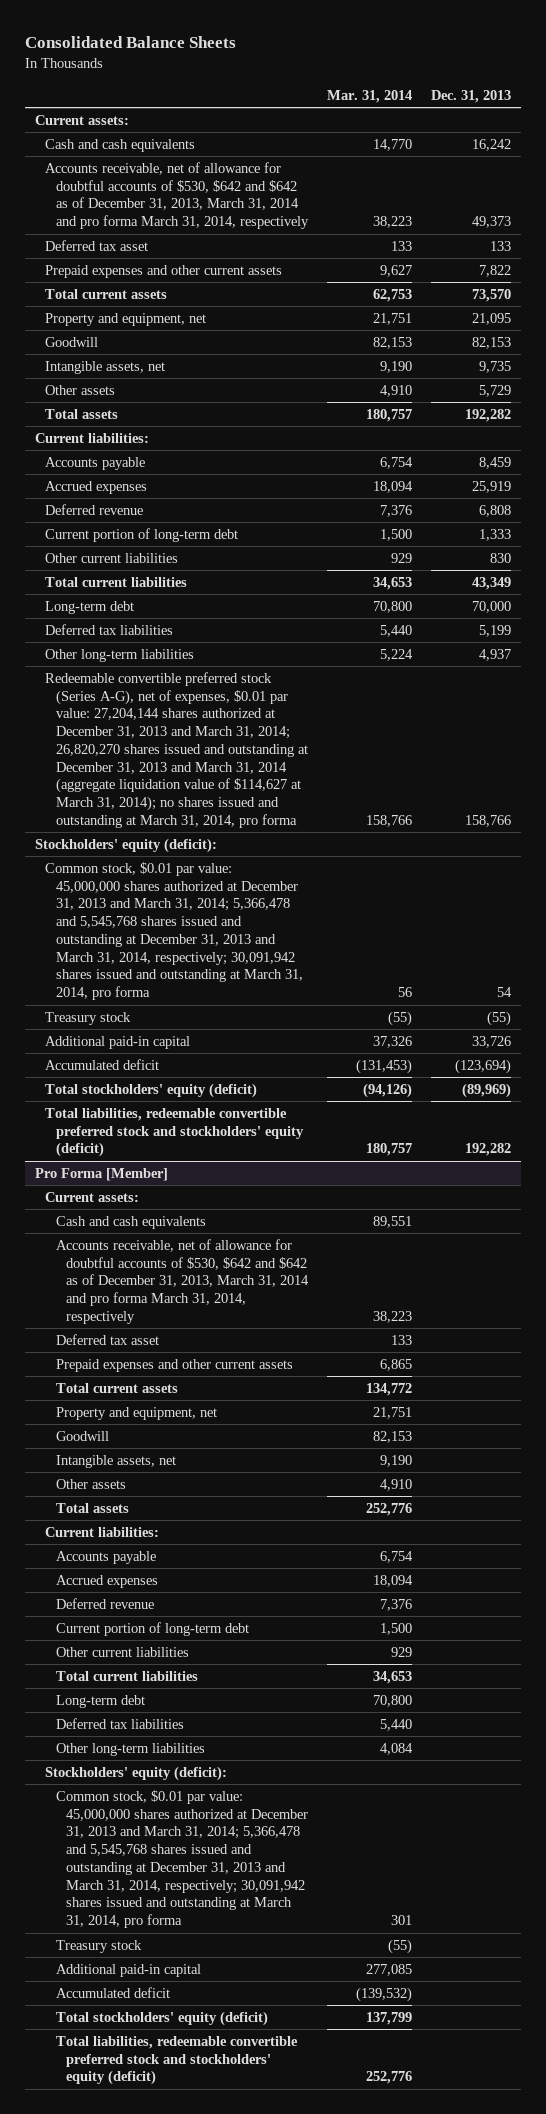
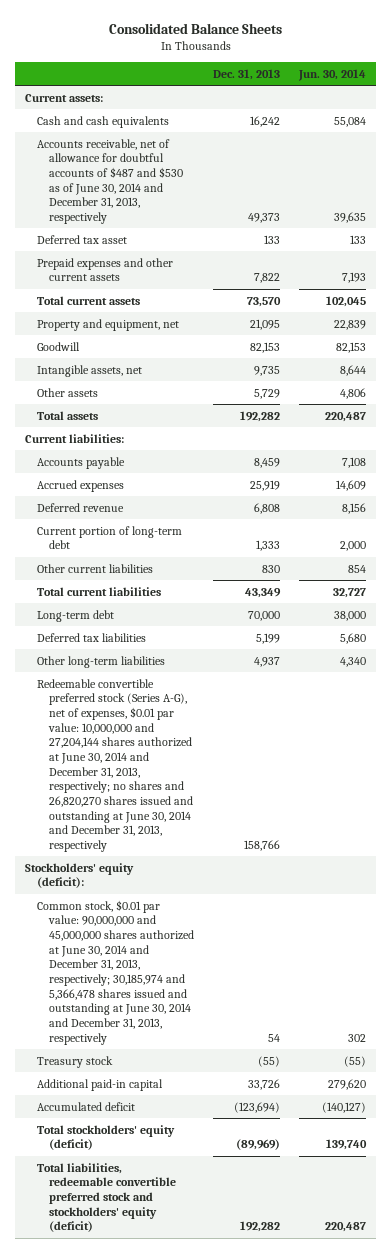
[327,89,413,103] Mar. 31, 2014 -> none
none -> [298,69,367,82] Jun. 30, 2014
[45,162,309,230] Accounts receivable, net of allowance for doubtful accounts of $530, $642 and $642 as of December 31, 2013, March 31, 2014 and pro forma March 31, 2014, respectively -> [36,138,184,224] Accounts receivable, net of allowance for doubtful accounts of $487 and $530 as of June 30, 2014 and December 31, 2013, respectively
[45,672,308,828] Redeemable convertible preferred stock (Series A-G), net of expenses, $0.01 par value: 27,204,144 shares authorized at December 31, 2013 and March 31, 2014; 26,820,270 shares issued and outstanding at December 31, 2013 and March 31, 2014 (aggregate liquidation value of $114,627 at March 31, 2014); no shares issued and outstanding at March 31, 2014, pro forma -> [36,678,194,852] Redeemable convertible preferred stock (Series A-G), net of expenses, $0.01 par value: 10,000,000 and 27,204,144 shares authorized at June 30, 2014 and December 31, 2013, respectively; no shares and 26,820,270 shares issued and outstanding at June 30, 2014 and December 31, 2013, respectively
[45,862,303,1001] Common stock, $0.01 par value: 45,000,000 shares authorized at December 31, 2013 and March 31, 2014; 5,366,478 and 5,545,768 shares issued and outstanding at December 31, 2013 and March 31, 2014, respectively; 30,091,942 shares issued and outstanding at March 31, 2014, pro forma -> [36,899,195,1045] Common stock, $0.01 par value: 90,000,000 and 45,000,000 shares authorized at June 30, 2014 and December 31, 2013, respectively; 30,185,974 and 5,366,478 shares issued and outstanding at June 30, 2014 and December 31, 2013, respectively
[34,1168,168,1182] Pro Forma [Member] -> none
[45,1192,140,1203] Current assets: -> none
[55,1216,206,1230] Cash and cash equivalents -> none
[55,1239,309,1324] Accounts receivable, net of allowance for doubtful accounts of $530, $642 and $642 as of December 31, 2013, March 31, 2014 and pro forma March 31, 2014, respectively -> none
[55,1334,159,1346] Deferred tax asset -> none
[55,1359,293,1373] Prepaid expenses and other current assets -> none
[55,1383,178,1394] Total current assets -> none
[55,1407,217,1421] Property and equipment, net -> none
[55,1431,109,1442] Goodwill -> none
[55,1455,176,1469] Intangible assets, net -> none
[55,1479,126,1490] Other assets -> none
[55,1503,129,1514] Total assets -> none
[45,1527,160,1538] Current liabilities: -> none
[55,1551,156,1565] Accounts payable -> none
[55,1575,158,1589] Accrued expenses -> none
[55,1598,154,1610] Deferred revenue -> none
[55,1622,249,1637] Current portion of long-term debt -> none
[55,1647,189,1658] Other current liabilities -> none
[55,1671,198,1682] Total current liabilities -> none
[55,1695,145,1709] Long-term debt -> none
[55,1718,184,1730] Deferred tax liabilities -> none
[55,1743,205,1757] Other long-term liabilities -> none
[45,1766,228,1782] Stockholders' equity (deficit): -> none
[55,1790,308,1929] Common stock, $0.01 par value: 45,000,000 shares authorized at December 31, 2013 and March 31, 2014; 5,366,478 and 5,545,768 shares issued and outstanding at December 31, 2013 and March 31, 2014, respectively; 30,091,942 shares issued and outstanding at March 31, 2014, pro forma -> none
[55,1940,142,1954] Treasury stock -> none
[55,1964,201,1978] Additional paid-in capital -> none
[55,1987,170,1999] Accumulated deficit -> none
[55,2011,268,2027] Total stockholders' equity (deficit) -> none
[55,2036,298,2086] Total liabilities, redeemable convertible preferred stock and stockholders' equity (deficit) -> none

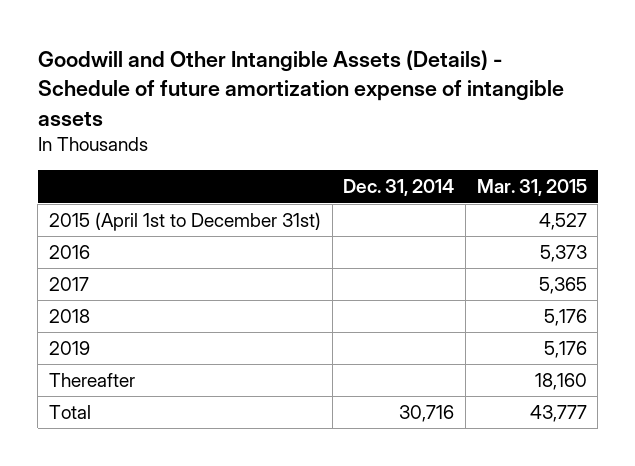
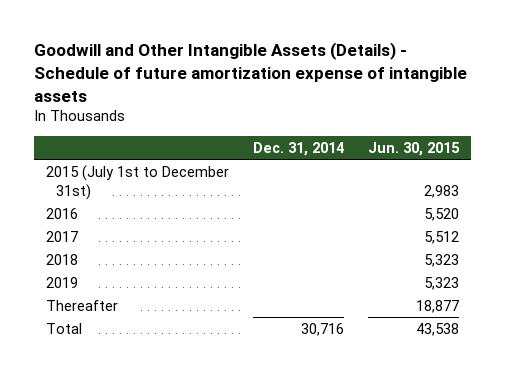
[476,179,587,197] Mar. 31, 2015 -> none
none -> [368,141,461,156] Jun. 30, 2015
[48,212,321,232] 2015 (April 1st to December 31st) -> [45,164,229,200] 2015 (July 1st to December 31st)

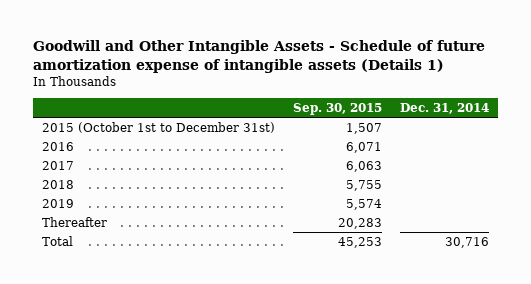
[33,42,467,102] Goodwill and Other Intangible Assets (Details) - Schedule of future amortization expense of intangible assets -> [32,40,485,73] Goodwill and Other Intangible Assets - Schedule of future amortization expense of intangible assets (Details 1)
[368,141,461,156] Jun. 30, 2015 -> none
none -> [292,103,382,116] Sep. 30, 2015
[45,164,229,200] 2015 (July 1st to December 31st) -> [41,122,275,134] 2015 (October 1st to December 31st)

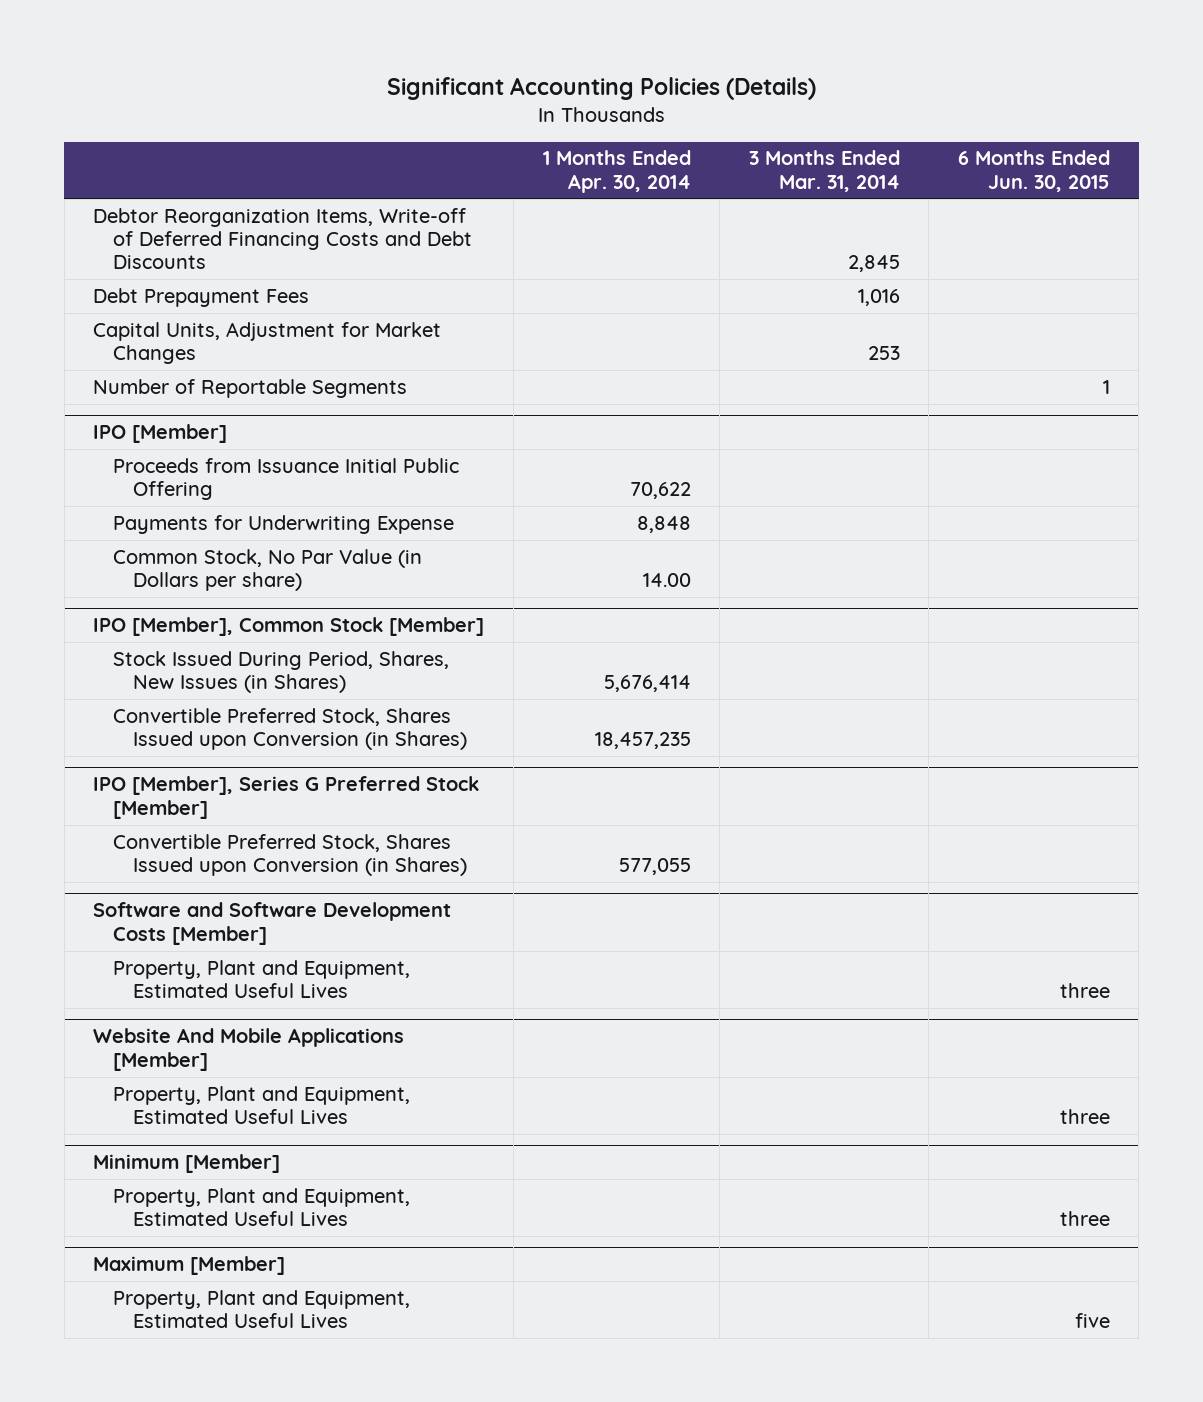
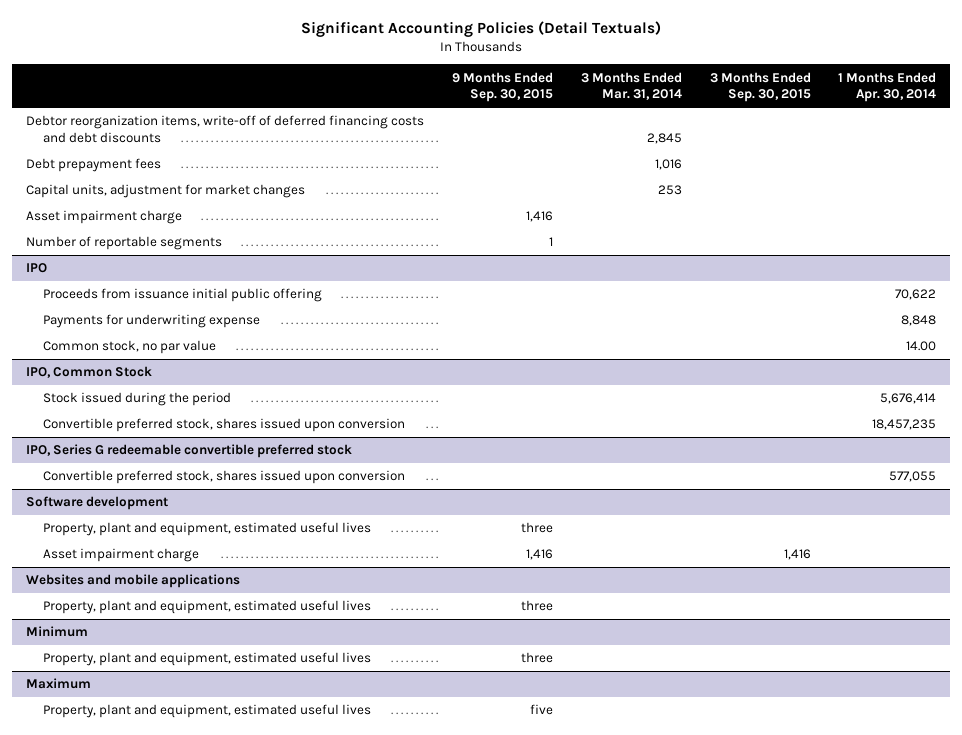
[386,77,816,101] Significant Accounting Policies (Details) -> [301,20,662,37] Significant Accounting Policies (Detail Textuals)
[957,150,1110,192] 6 Months Ended Jun. 30, 2015 -> none
none -> [451,71,553,103] 9 Months Ended Sep. 30, 2015
none -> [709,71,811,103] 3 Months Ended Sep. 30, 2015
[93,207,473,270] Debtor Reorganization Items, Write-off of Deferred Financing Costs and Debt Discounts -> [25,115,424,144] Debtor reorganization items, write-off of deferred financing costs and debt discounts
[93,287,310,307] Debt Prepayment Fees -> [25,158,161,173] Debt prepayment fees
[93,321,442,365] Capital Units, Adjustment for Market Changes -> [25,184,305,199] Capital units, adjustment for market changes
none -> [25,210,182,225] Asset impairment charge
[93,378,408,398] Number of Reportable Segments -> [25,236,222,251] Number of reportable segments
[93,424,228,444] IPO [Member] -> [25,263,47,274] IPO
[113,457,460,501] Proceeds from Issuance Initial Public Offering -> [42,288,322,303] Proceeds from issuance initial public offering
[113,514,455,534] Payments for Underwriting Expense -> [42,314,260,329] Payments for underwriting expense
[113,548,423,592] Common Stock, No Par Value (in Dollars per share) -> [42,340,216,355] Common stock, no par value
[93,617,485,637] IPO [Member], Common Stock [Member] -> [25,366,152,379] IPO, Common Stock
[113,650,450,694] Stock Issued During Period, Shares, New Issues (in Shares) -> [42,392,231,407] Stock issued during the period
[113,707,467,751] Convertible Preferred Stock, Shares Issued upon Conversion (in Shares) -> [42,418,405,433] Convertible preferred stock, shares issued upon conversion
[93,776,480,819] IPO [Member], Series G Preferred Stock [Member] -> [25,444,352,459] IPO, Series G redeemable convertible preferred stock
[113,833,467,877] Convertible Preferred Stock, Shares Issued upon Conversion (in Shares) -> [42,470,405,485] Convertible preferred stock, shares issued upon conversion
[93,902,452,945] Software and Software Development Costs [Member] -> [25,496,168,511] Software development
[113,959,411,999] Property, Plant and Equipment, Estimated Useful Lives -> [42,522,371,537] Property, plant and equipment, estimated useful lives
none -> [42,548,199,563] Asset impairment charge
[93,1028,405,1071] Website And Mobile Applications [Member] -> [25,574,240,589] Websites and mobile applications
[113,1085,411,1125] Property, Plant and Equipment, Estimated Useful Lives -> [42,600,371,615] Property, plant and equipment, estimated useful lives
[93,1154,281,1174] Minimum [Member] -> [25,626,88,638] Minimum
[113,1187,411,1227] Property, Plant and Equipment, Estimated Useful Lives -> [42,652,371,667] Property, plant and equipment, estimated useful lives
[93,1256,286,1276] Maximum [Member] -> [25,678,91,690] Maximum
[113,1289,411,1329] Property, Plant and Equipment, Estimated Useful Lives -> [42,704,371,719] Property, plant and equipment, estimated useful lives

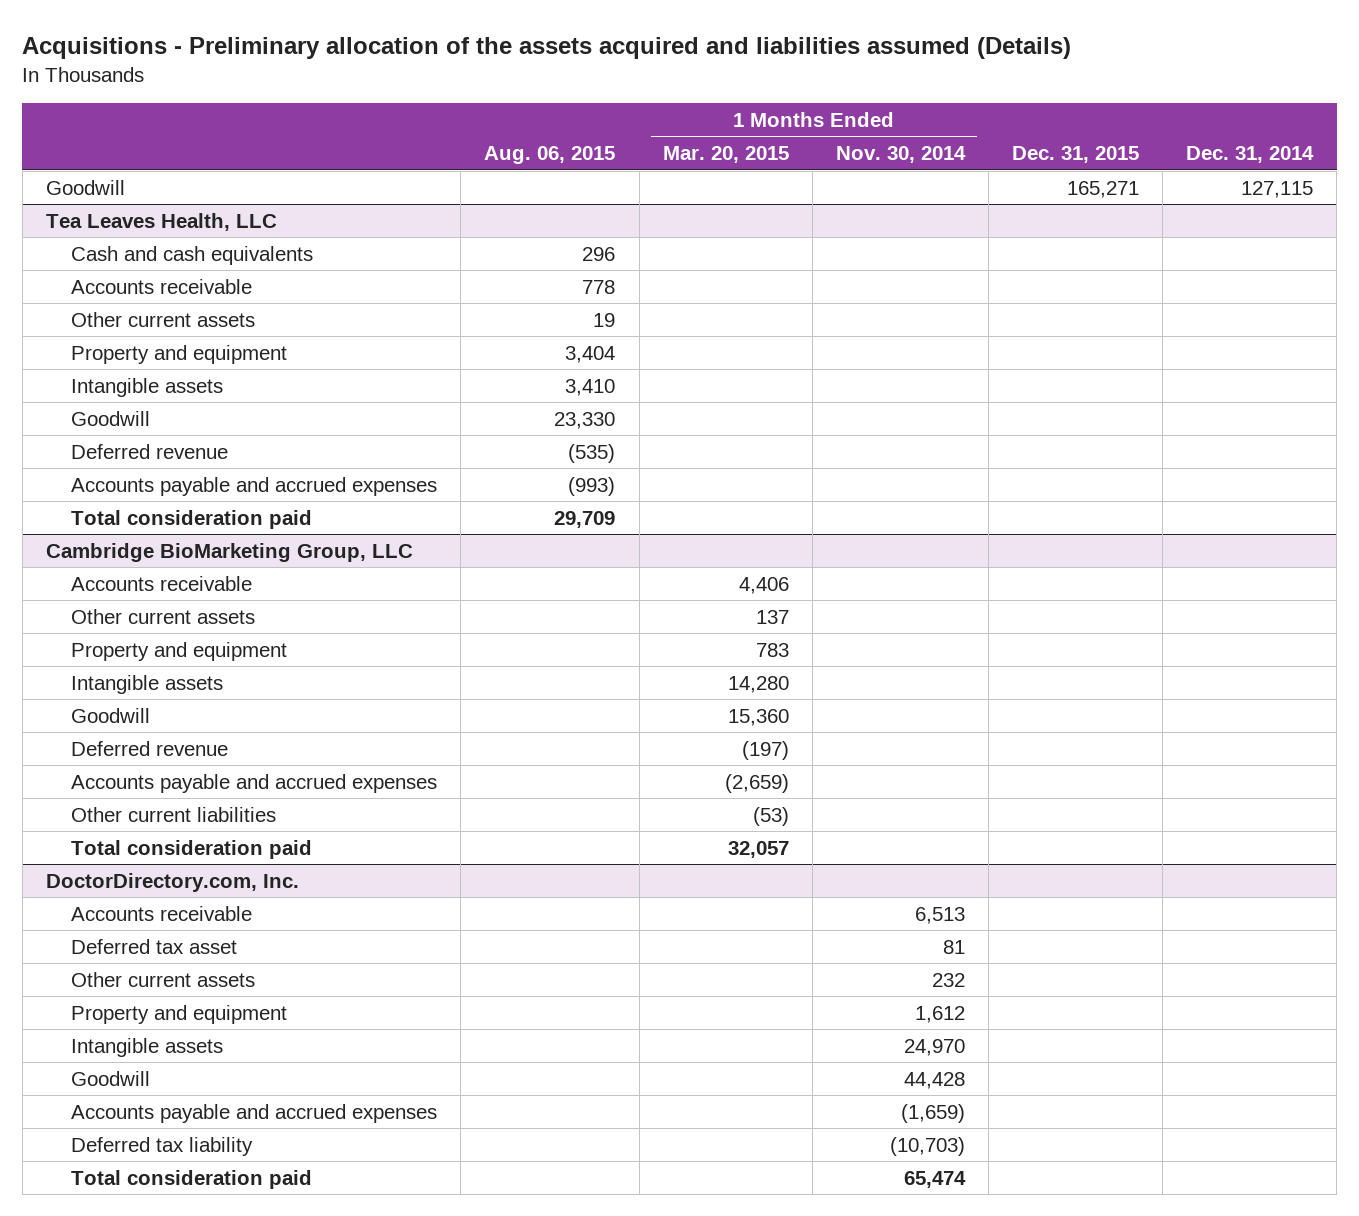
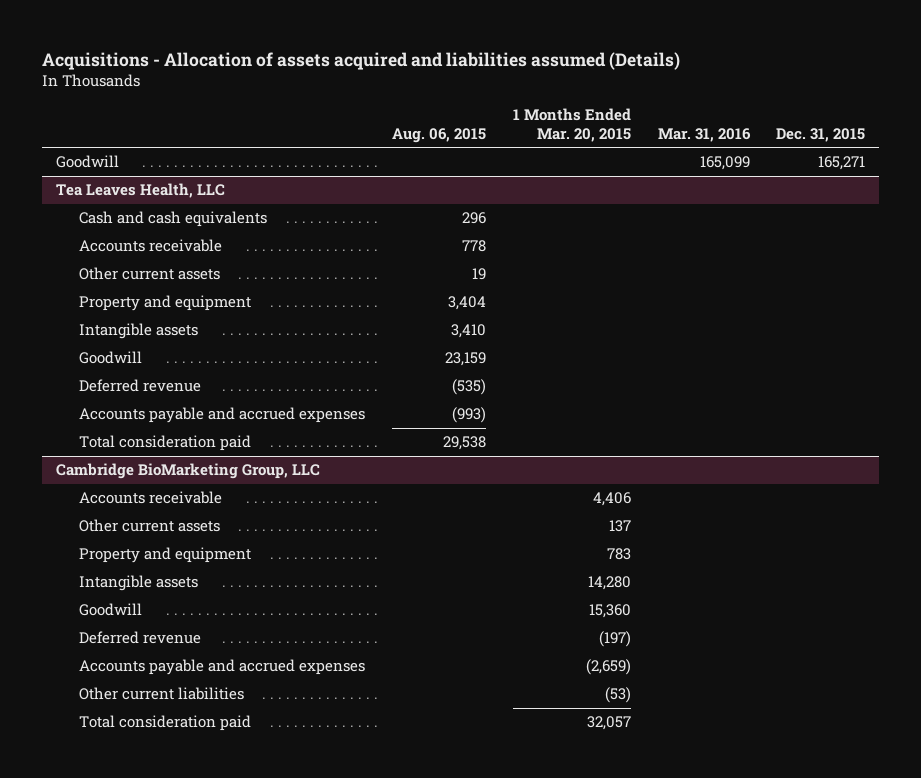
[22,37,1072,60] Acquisitions - Preliminary allocation of the assets acquired and liabilities assumed (Details) -> [42,51,681,70] Acquisitions - Allocation of assets acquired and liabilities assumed (Details)
[835,146,966,164] Nov. 30, 2014 -> none
[1186,146,1315,164] Dec. 31, 2014 -> none
none -> [657,127,751,142] Mar. 31, 2016
[554,411,616,429] 23,330 -> [444,352,486,367] 23,159
[554,510,616,528] 29,709 -> [442,436,486,451] 29,538
[45,872,299,892] DoctorDirectory.com, Inc. -> none
[71,905,253,921] Accounts receivable -> none
[71,938,238,954] Deferred tax asset -> none
[71,971,256,987] Other current assets -> none
[71,1004,288,1024] Property and equipment -> none
[71,1037,224,1057] Intangible assets -> none
[71,1070,151,1086] Goodwill -> none
[71,1103,438,1123] Accounts payable and accrued expenses -> none
[71,1136,254,1156] Deferred tax liability -> none
[71,1169,313,1189] Total consideration paid -> none

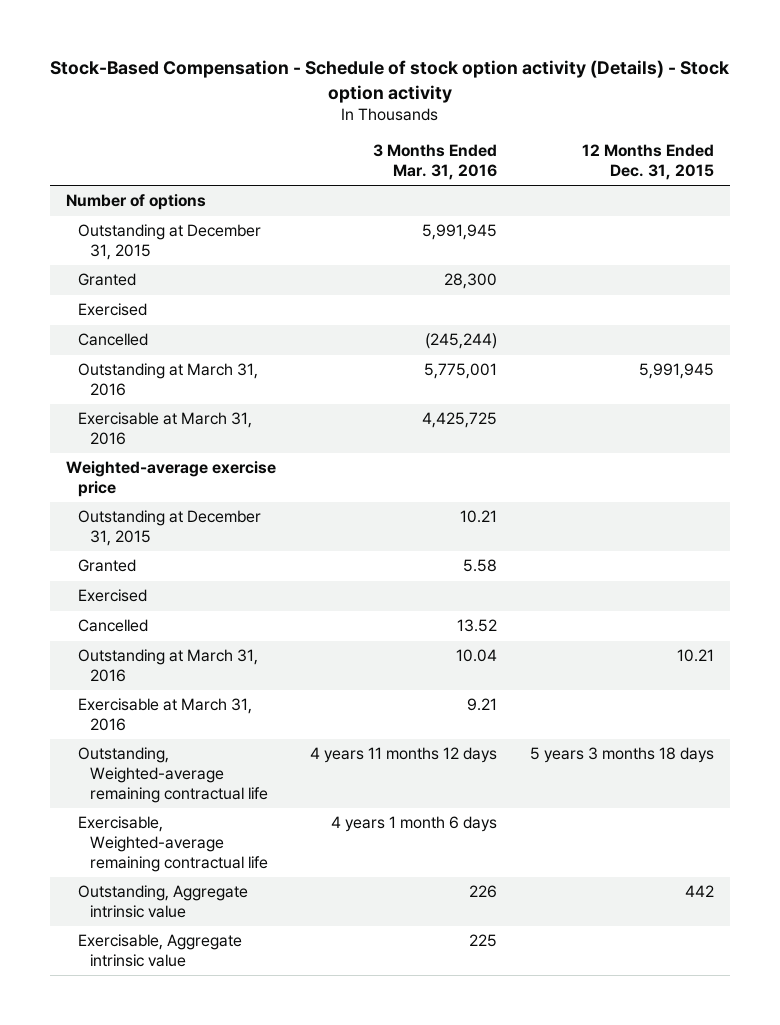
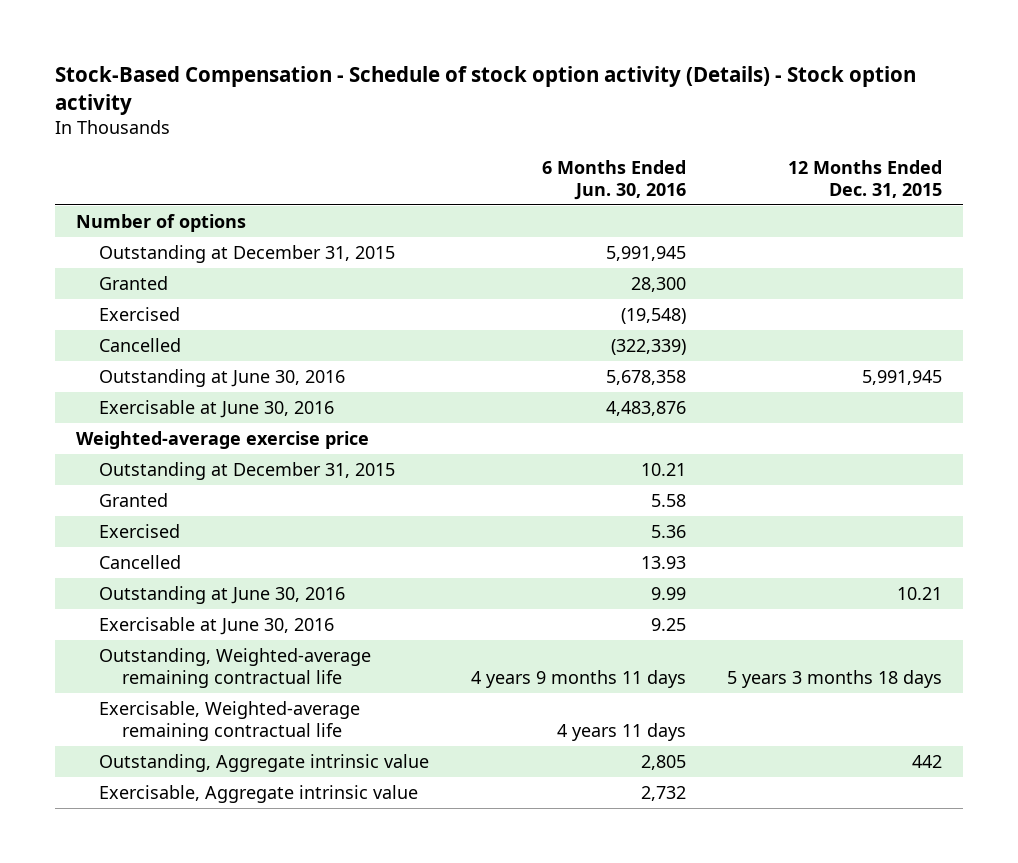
[372,144,497,180] 3 Months Ended Mar. 31, 2016 -> none
none -> [541,159,686,200] 6 Months Ended Jun. 30, 2016
[78,363,259,397] Outstanding at March 31, 2016 -> [98,368,345,387] Outstanding at June 30, 2016
[78,412,253,446] Exercisable at March 31, 2016 -> [98,399,334,418] Exercisable at June 30, 2016
[78,649,259,683] Outstanding at March 31, 2016 -> [98,585,345,604] Outstanding at June 30, 2016
[78,698,253,732] Exercisable at March 31, 2016 -> [98,616,334,635] Exercisable at June 30, 2016

